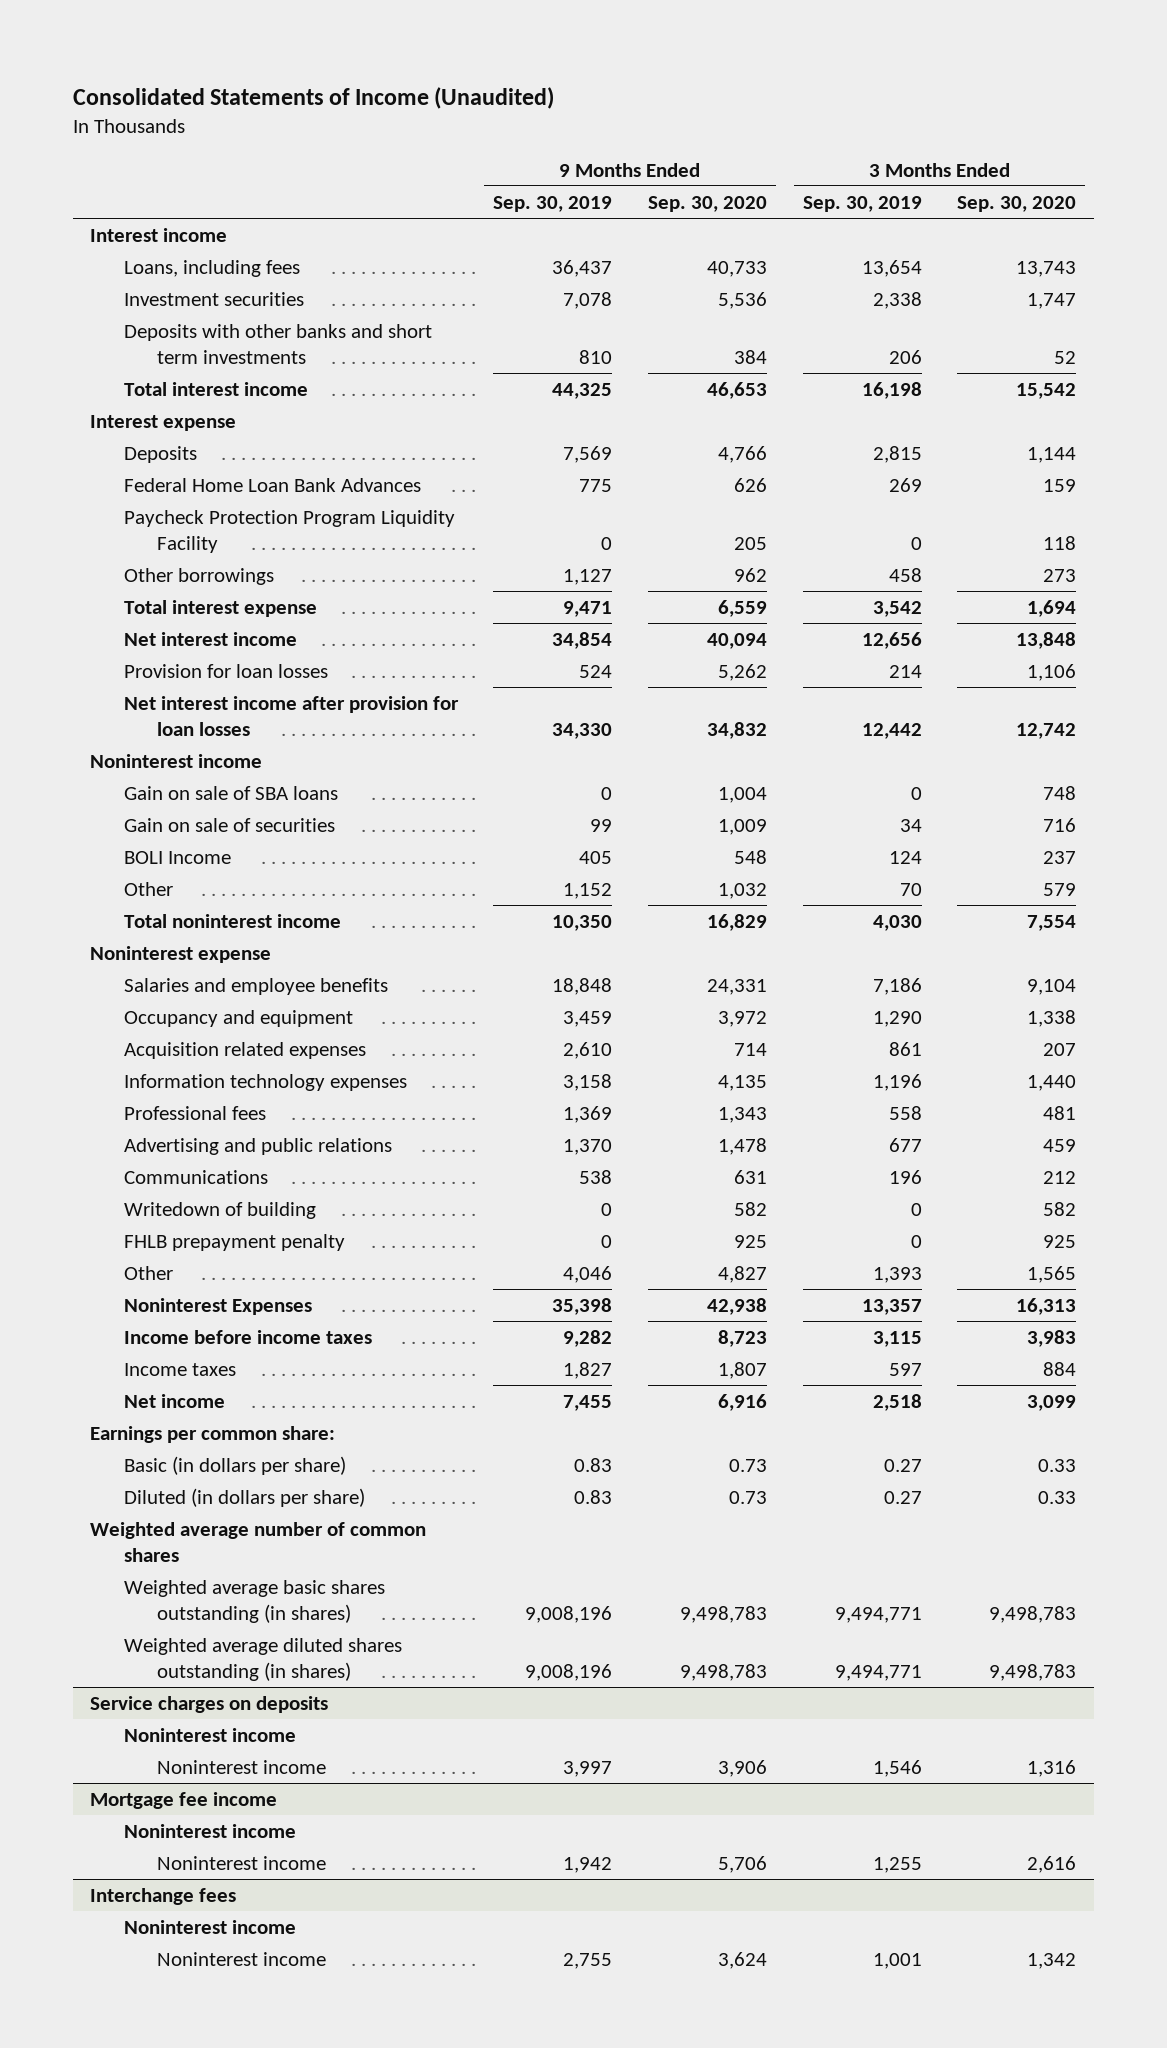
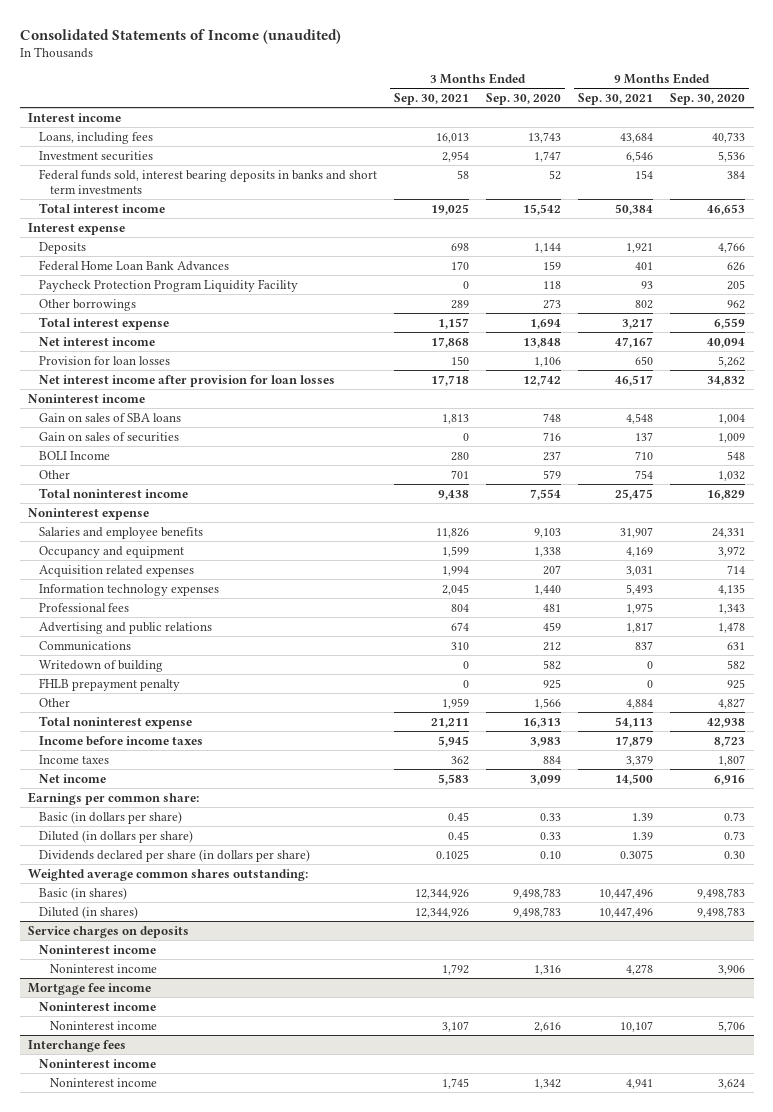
[72,86,554,109] Consolidated Statements of Income (Unaudited) -> [19,28,341,44] Consolidated Statements of Income (unaudited)
[493,195,613,212] Sep. 30, 2019 -> none
[802,195,922,212] Sep. 30, 2019 -> none
none -> [394,92,470,105] Sep. 30, 2021
none -> [578,92,654,105] Sep. 30, 2021
[123,323,432,364] Deposits with other banks and short term investments -> [39,168,378,194] Federal funds sold, interest bearing deposits in banks and short term investments
[123,785,338,800] Gain on sale of SBA loans -> [39,412,182,422] Gain on sales of SBA loans
[123,817,335,832] Gain on sale of securities -> [39,431,180,442] Gain on sales of securities
[1027,978,1077,995] 9,104 -> [534,527,562,538] 9,103
[1027,1265,1077,1283] 1,565 -> [534,697,562,709] 1,566
[123,1297,312,1315] Noninterest Expenses -> [39,715,193,729] Total noninterest expense
none -> [39,848,311,862] Dividends declared per share (in dollars per share)
[90,1521,427,1562] Weighted average number of common shares -> [28,868,309,881] Weighted average common shares outstanding:
[123,1579,385,1623] Weighted average basic shares outstanding (in shares) -> [39,886,128,900] Basic (in shares)
[123,1637,402,1681] Weighted average diluted shares outstanding (in shares) -> [39,905,139,919] Diluted (in shares)

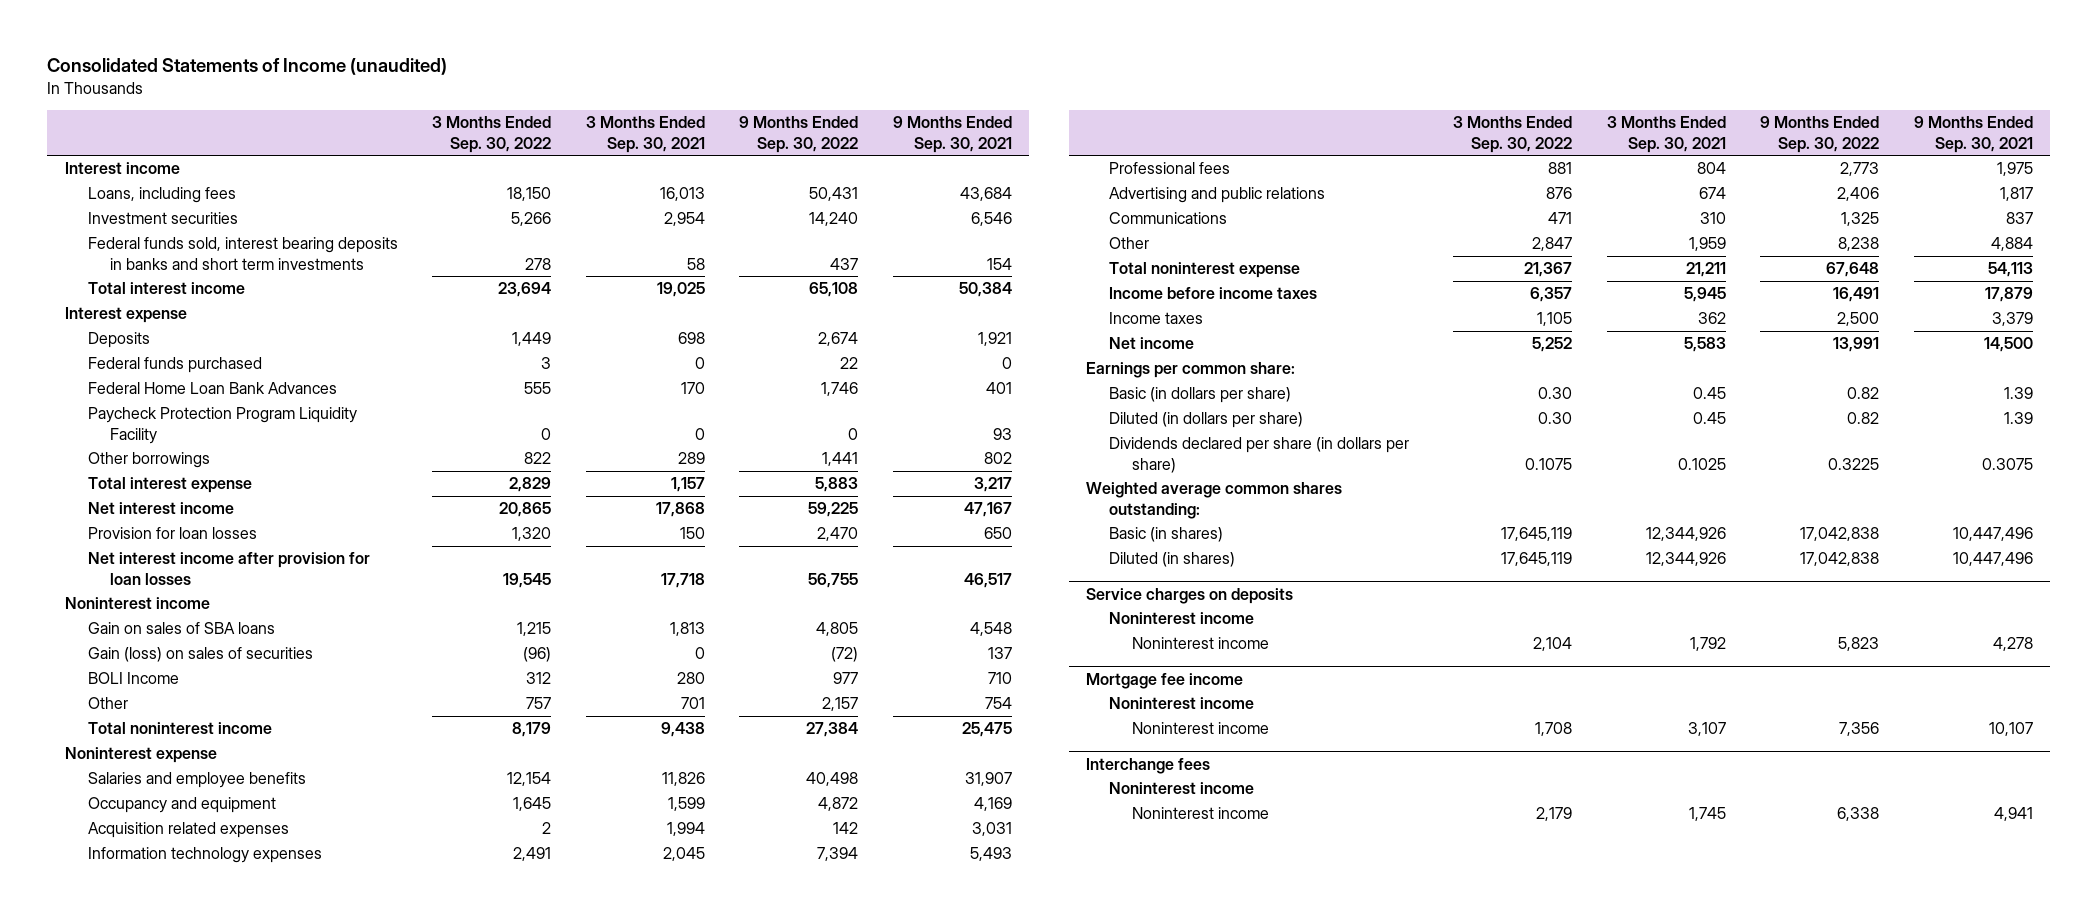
[486,92,562,105] Sep. 30, 2020 -> none
[670,92,746,105] Sep. 30, 2020 -> none
none -> [432,116,552,153] 3 Months Ended Sep. 30, 2022
none -> [739,116,859,153] 9 Months Ended Sep. 30, 2022
none -> [87,357,262,374] Federal funds purchased
[39,431,180,442] Gain on sales of securities -> [87,647,313,663] Gain (loss) on sales of securities
[39,659,164,672] Writedown of building -> none
[39,677,181,691] FHLB prepayment penalty -> none

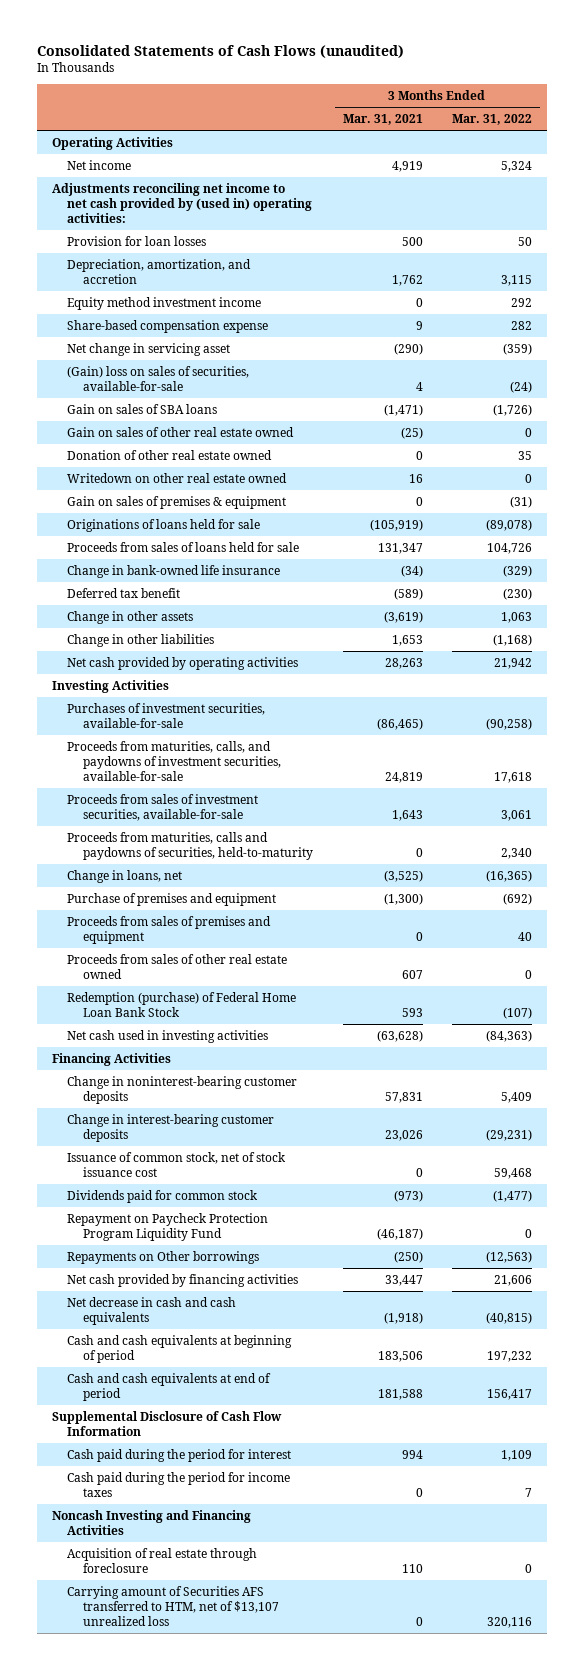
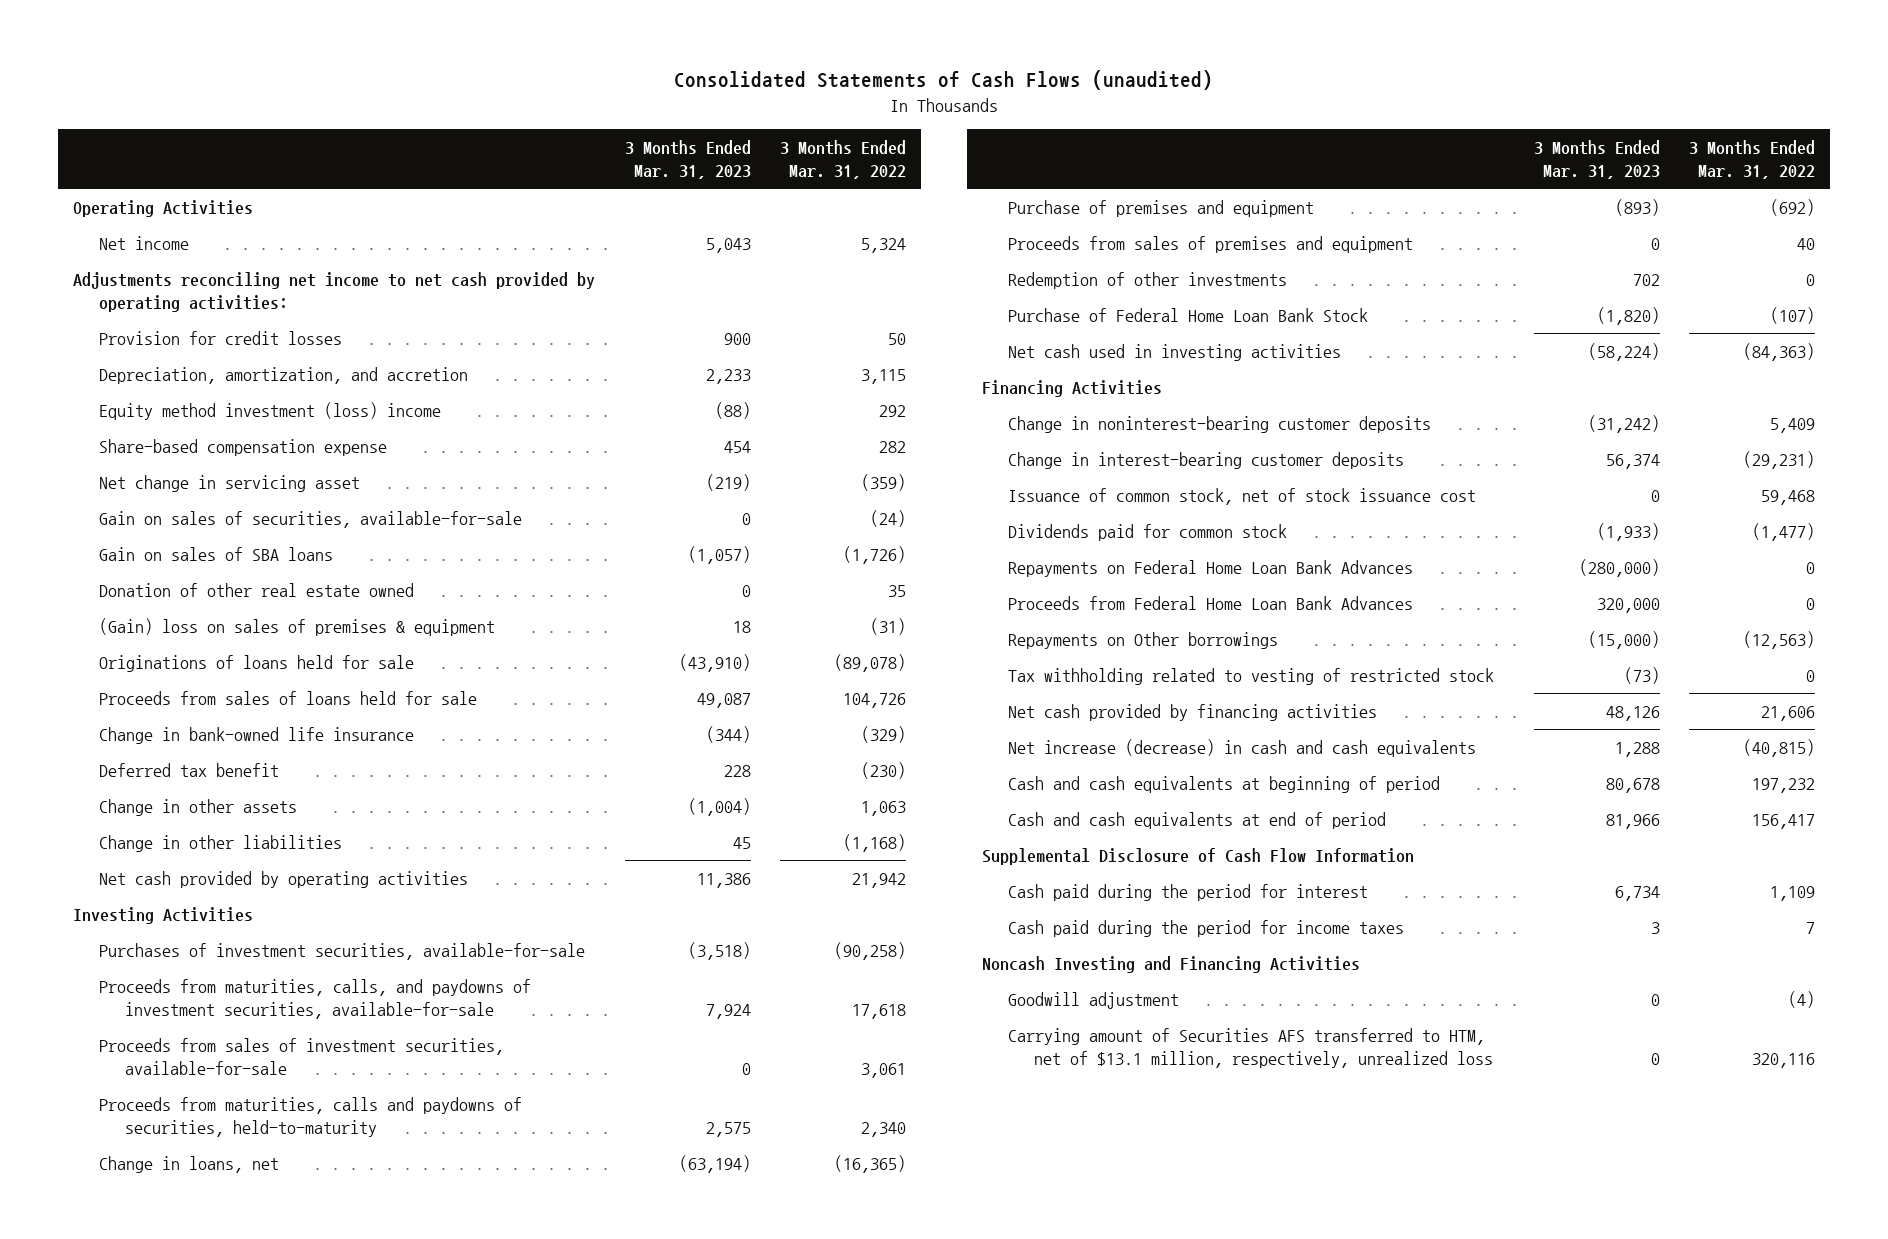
[342,114,423,126] Mar. 31, 2021 -> none
none -> [624,140,751,179] 3 Months Ended Mar. 31, 2023
[51,182,313,224] Adjustments reconciling net income to net cash provided by (used in) operating activities: -> [72,271,595,312] Adjustments reconciling net income to net cash provided by operating activities:
[67,235,207,246] Provision for loan losses -> [99,330,343,345] Provision for credit losses
[67,296,262,310] Equity method investment income -> [99,401,442,420] Equity method investment (loss) income
[67,365,250,392] (Gain) loss on sales of securities, available-for-sale -> [99,510,523,528] Gain on sales of securities, available-for-sale
[67,426,295,437] Gain on sales of other real estate owned -> none
[67,472,288,483] Writedown on other real estate owned -> none
[67,495,287,509] Gain on sales of premises & equipment -> [99,617,496,636] (Gain) loss on sales of premises & equipment
[67,953,288,980] Proceeds from sales of other real estate owned -> none
none -> [1007,271,1287,289] Redemption of other investments
[67,991,297,1018] Redemption (purchase) of Federal Home Loan Bank Stock -> [1007,307,1368,322] Purchase of Federal Home Loan Bank Stock
[67,1212,269,1242] Repayment on Paycheck Protection Program Liquidity Fund -> none
none -> [1007,559,1413,577] Repayments on Federal Home Loan Bank Advances
none -> [1007,595,1413,610] Proceeds from Federal Home Loan Bank Advances
none -> [1007,667,1494,685] Tax withholding related to vesting of restricted stock
[67,1296,237,1326] Net decrease in cash and cash equivalents -> [1007,738,1476,757] Net increase (decrease) in cash and cash equivalents
[67,1547,258,1574] Acquisition of real estate through foreclosure -> none
none -> [1007,991,1179,1009] Goodwill adjustment
[67,1585,280,1627] Carrying amount of Securities AFS transferred to HTM, net of $13,107 unrealized loss -> [1007,1027,1494,1068] Carrying amount of Securities AFS transferred to HTM, net of $13.1 million, respectively, unrealized loss

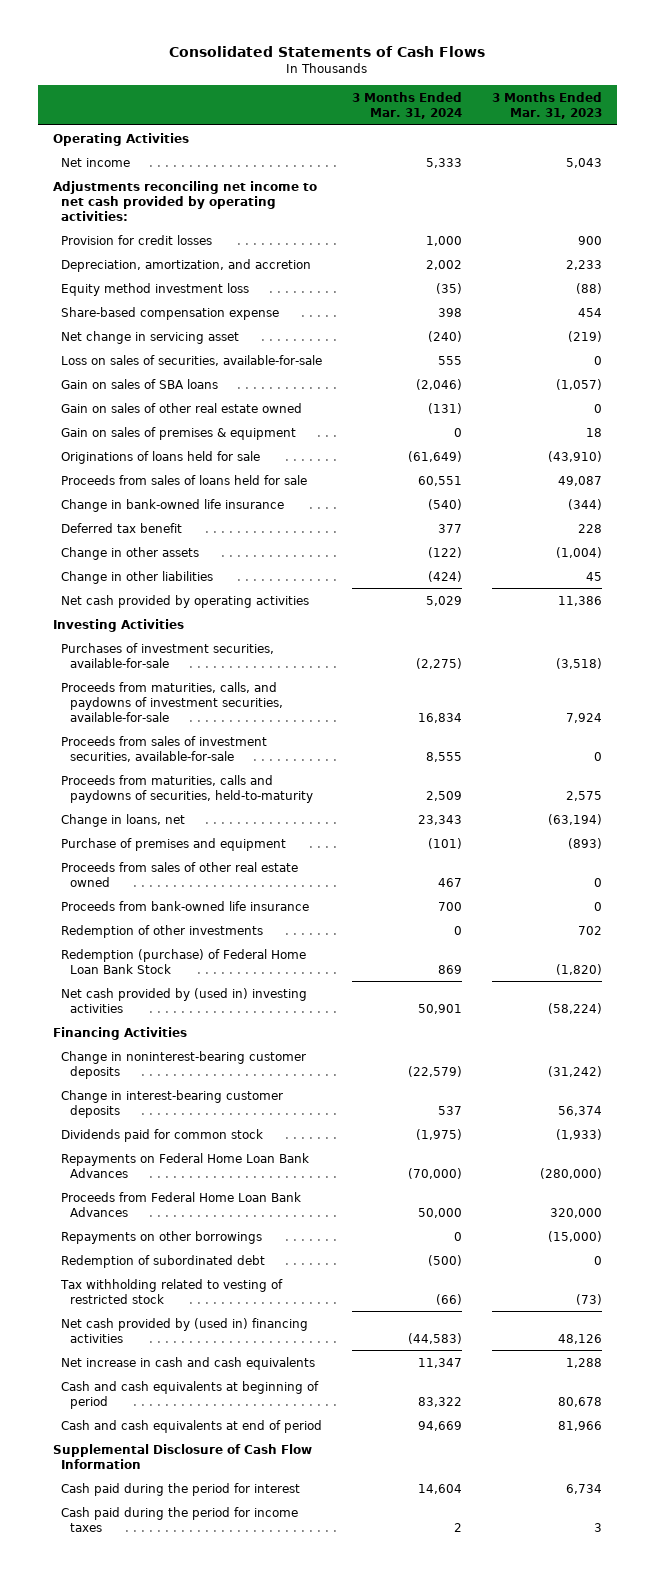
[674,70,1214,91] Consolidated Statements of Cash Flows (unaudited) -> [169,45,486,57] Consolidated Statements of Cash Flows
[780,140,907,179] 3 Months Ended Mar. 31, 2022 -> none
none -> [352,91,463,120] 3 Months Ended Mar. 31, 2024
[99,401,442,420] Equity method investment (loss) income -> [61,282,250,296] Equity method investment loss
[99,510,523,528] Gain on sales of securities, available-for-sale -> [61,354,323,366] Loss on sales of securities, available-for-sale
[99,582,415,597] Donation of other real estate owned -> [61,402,303,413] Gain on sales of other real estate owned
[99,617,496,636] (Gain) loss on sales of premises & equipment -> [61,426,297,440] Gain on sales of premises & equipment
[1007,235,1413,253] Proceeds from sales of premises and equipment -> none
none -> [61,861,299,887] Proceeds from sales of other real estate owned
none -> [61,900,310,911] Proceeds from bank-owned life insurance
[1007,307,1368,322] Purchase of Federal Home Loan Bank Stock -> [61,948,307,974] Redemption (purchase) of Federal Home Loan Bank Stock
[1007,343,1341,361] Net cash used in investing activities -> [61,987,308,1013] Net cash provided by (used in) investing activities
[1007,487,1476,505] Issuance of common stock, net of stock issuance cost -> none
[1007,631,1278,649] Repayments on Other borrowings -> [61,1230,263,1244] Repayments on other borrowings
none -> [61,1254,266,1268] Redemption of subordinated debt
[1007,703,1377,721] Net cash provided by financing activities -> [61,1317,309,1343] Net cash provided by (used in) financing activities
[1007,738,1476,757] Net increase (decrease) in cash and cash equivalents -> [61,1356,316,1370] Net increase in cash and cash equivalents
[981,955,1360,973] Noncash Investing and Financing Activities -> none
[1007,991,1179,1009] Goodwill adjustment -> none
[1007,1027,1494,1068] Carrying amount of Securities AFS transferred to HTM, net of $13.1 million, respectively, unrealized loss -> none

